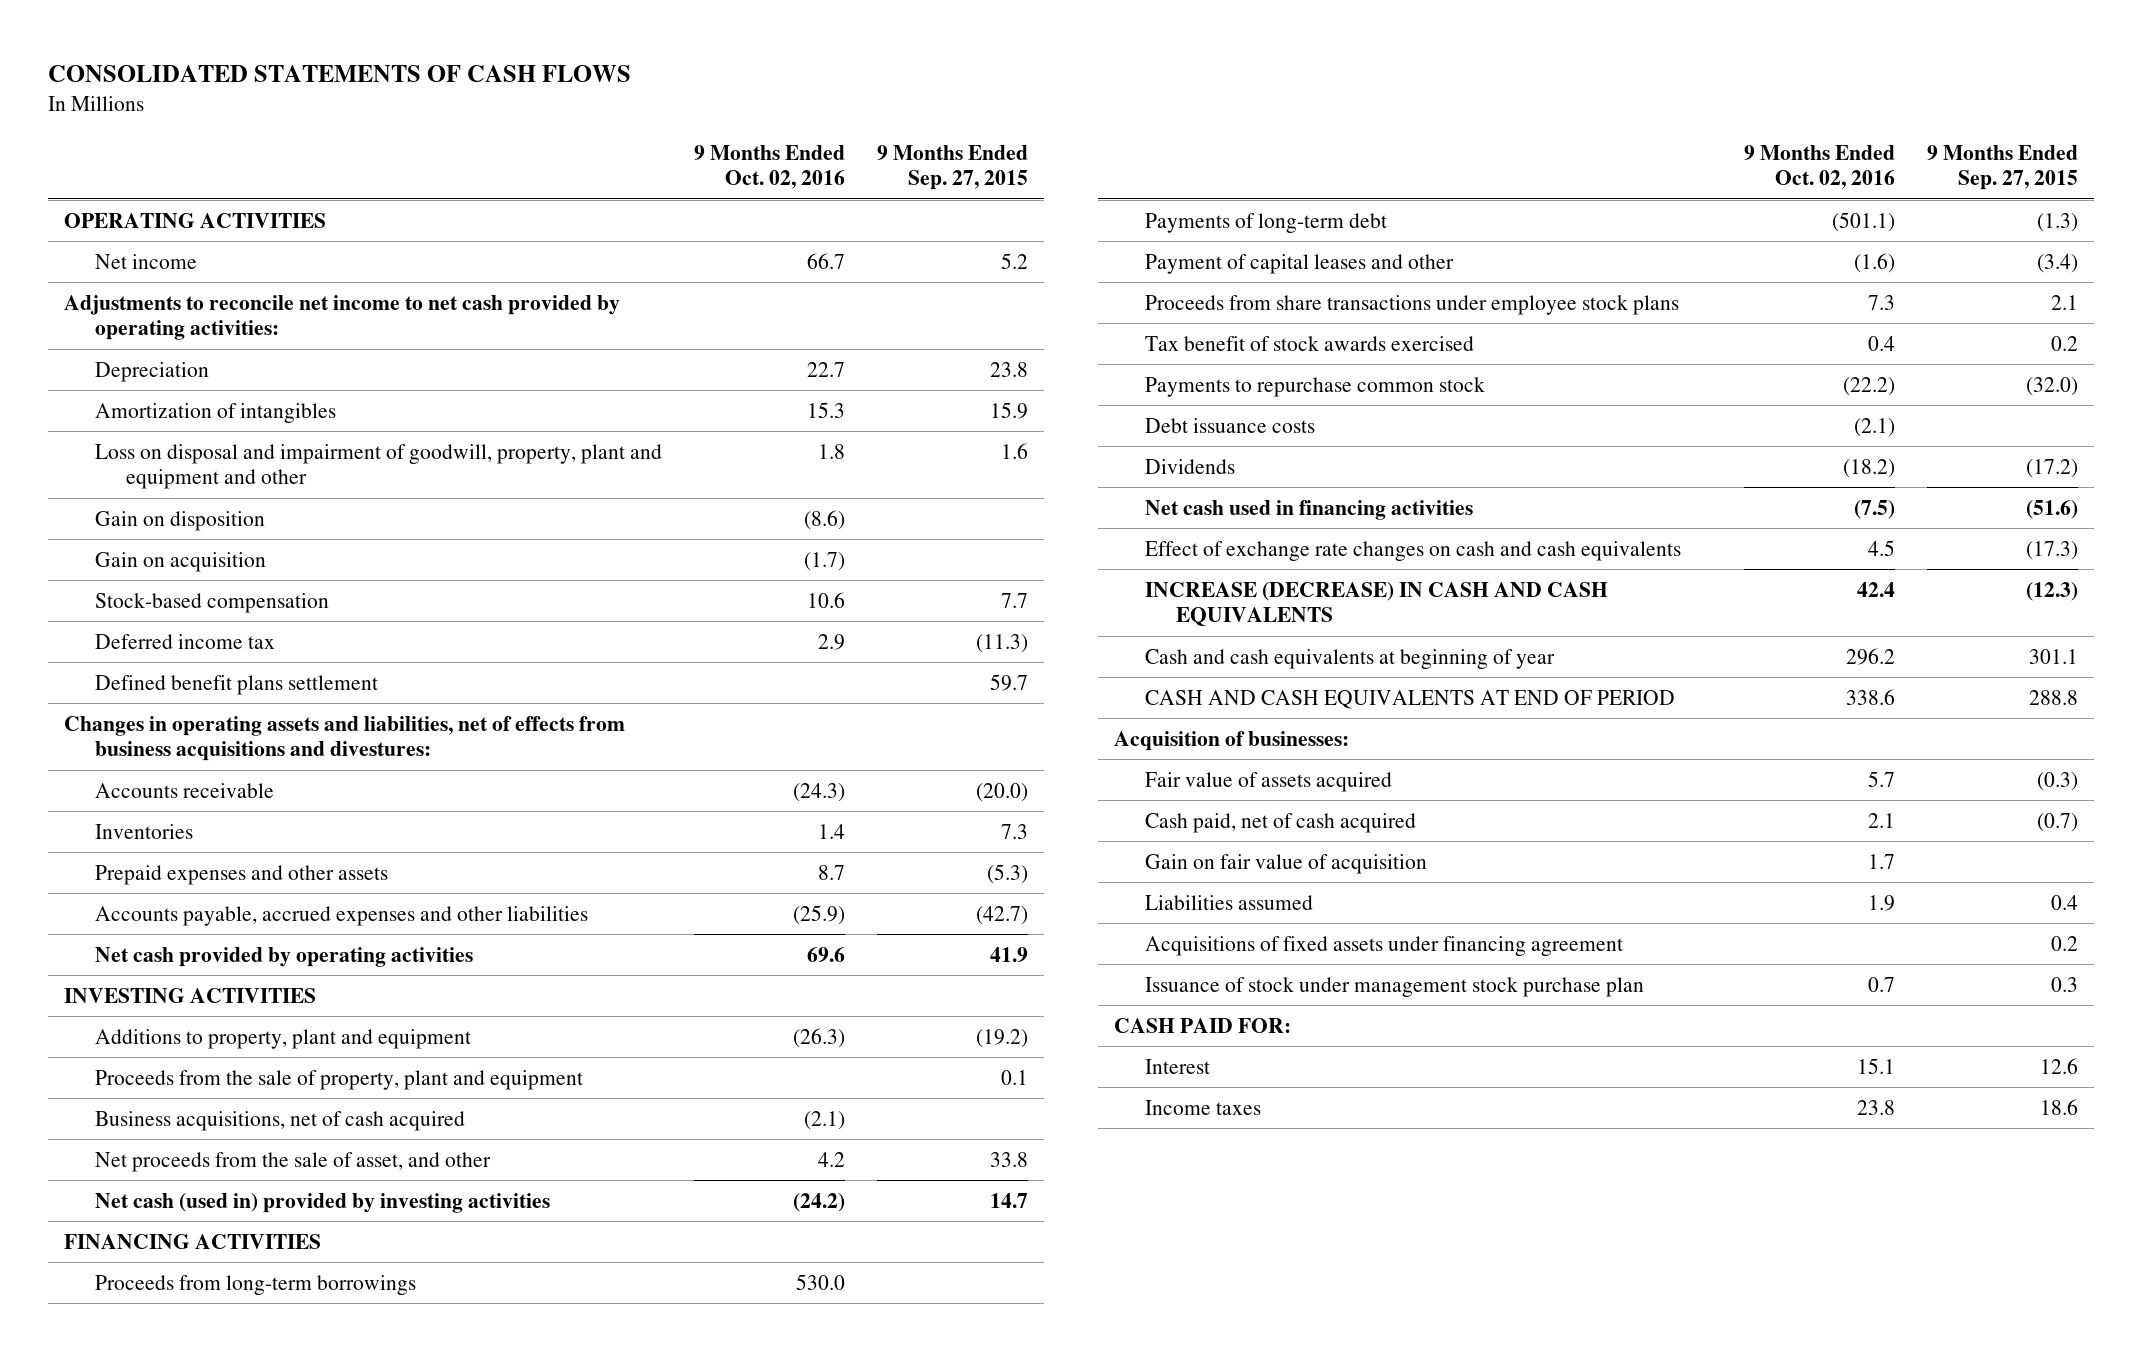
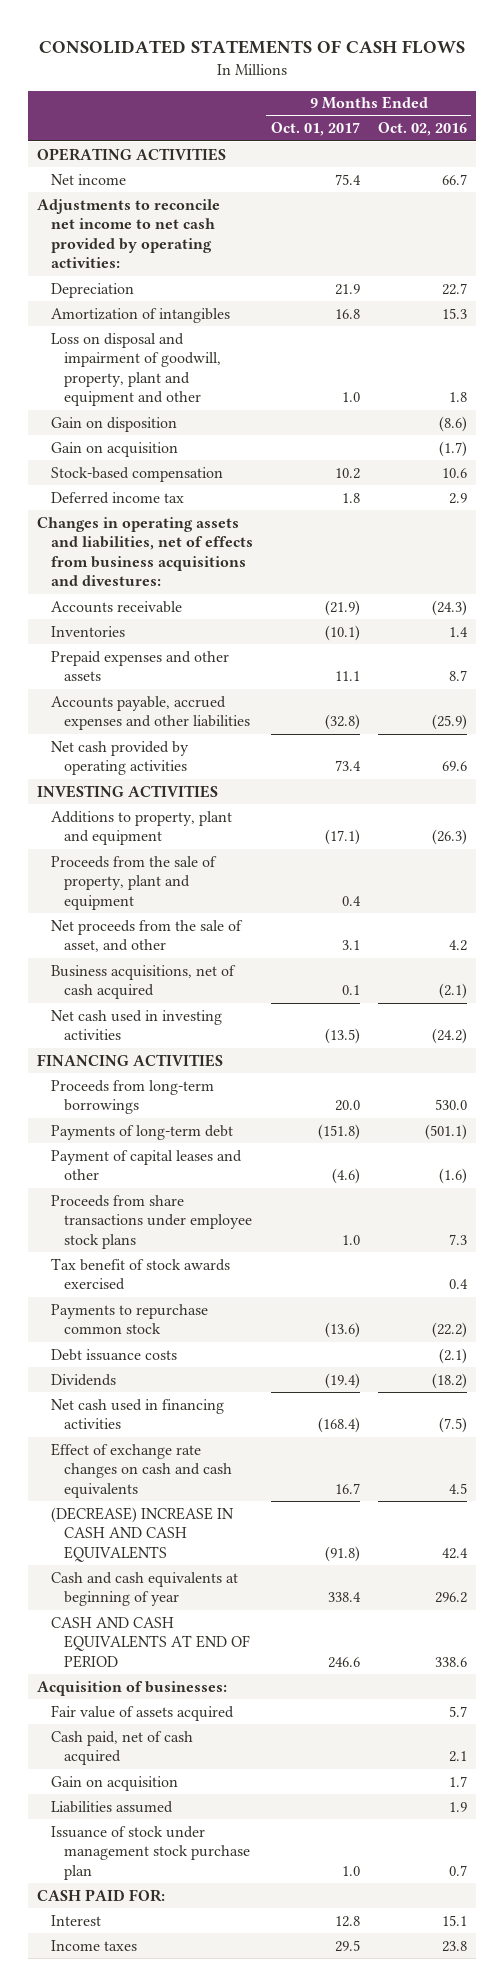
[877,144,1029,191] 9 Months Ended Sep. 27, 2015 -> none
none -> [270,122,360,137] Oct. 01, 2017
[95,674,379,695] Defined benefit plans settlement -> none
[95,1110,466,1131] Business acquisitions, net of cash acquired -> [50,964,236,1000] Business acquisitions, net of cash acquired
[95,1192,551,1213] Net cash (used in) provided by investing activities -> [50,1009,222,1041] Net cash used in investing activities
[1145,581,1609,627] INCREASE (DECREASE) IN CASH AND CASH EQUIVALENTS -> [50,1506,234,1562] (DECREASE) INCREASE IN CASH AND CASH EQUIVALENTS
[1145,853,1428,874] Gain on fair value of acquisition -> [50,1775,178,1791] Gain on acquisition
[1145,935,1624,956] Acquisitions of fixed assets under financing agreement -> none

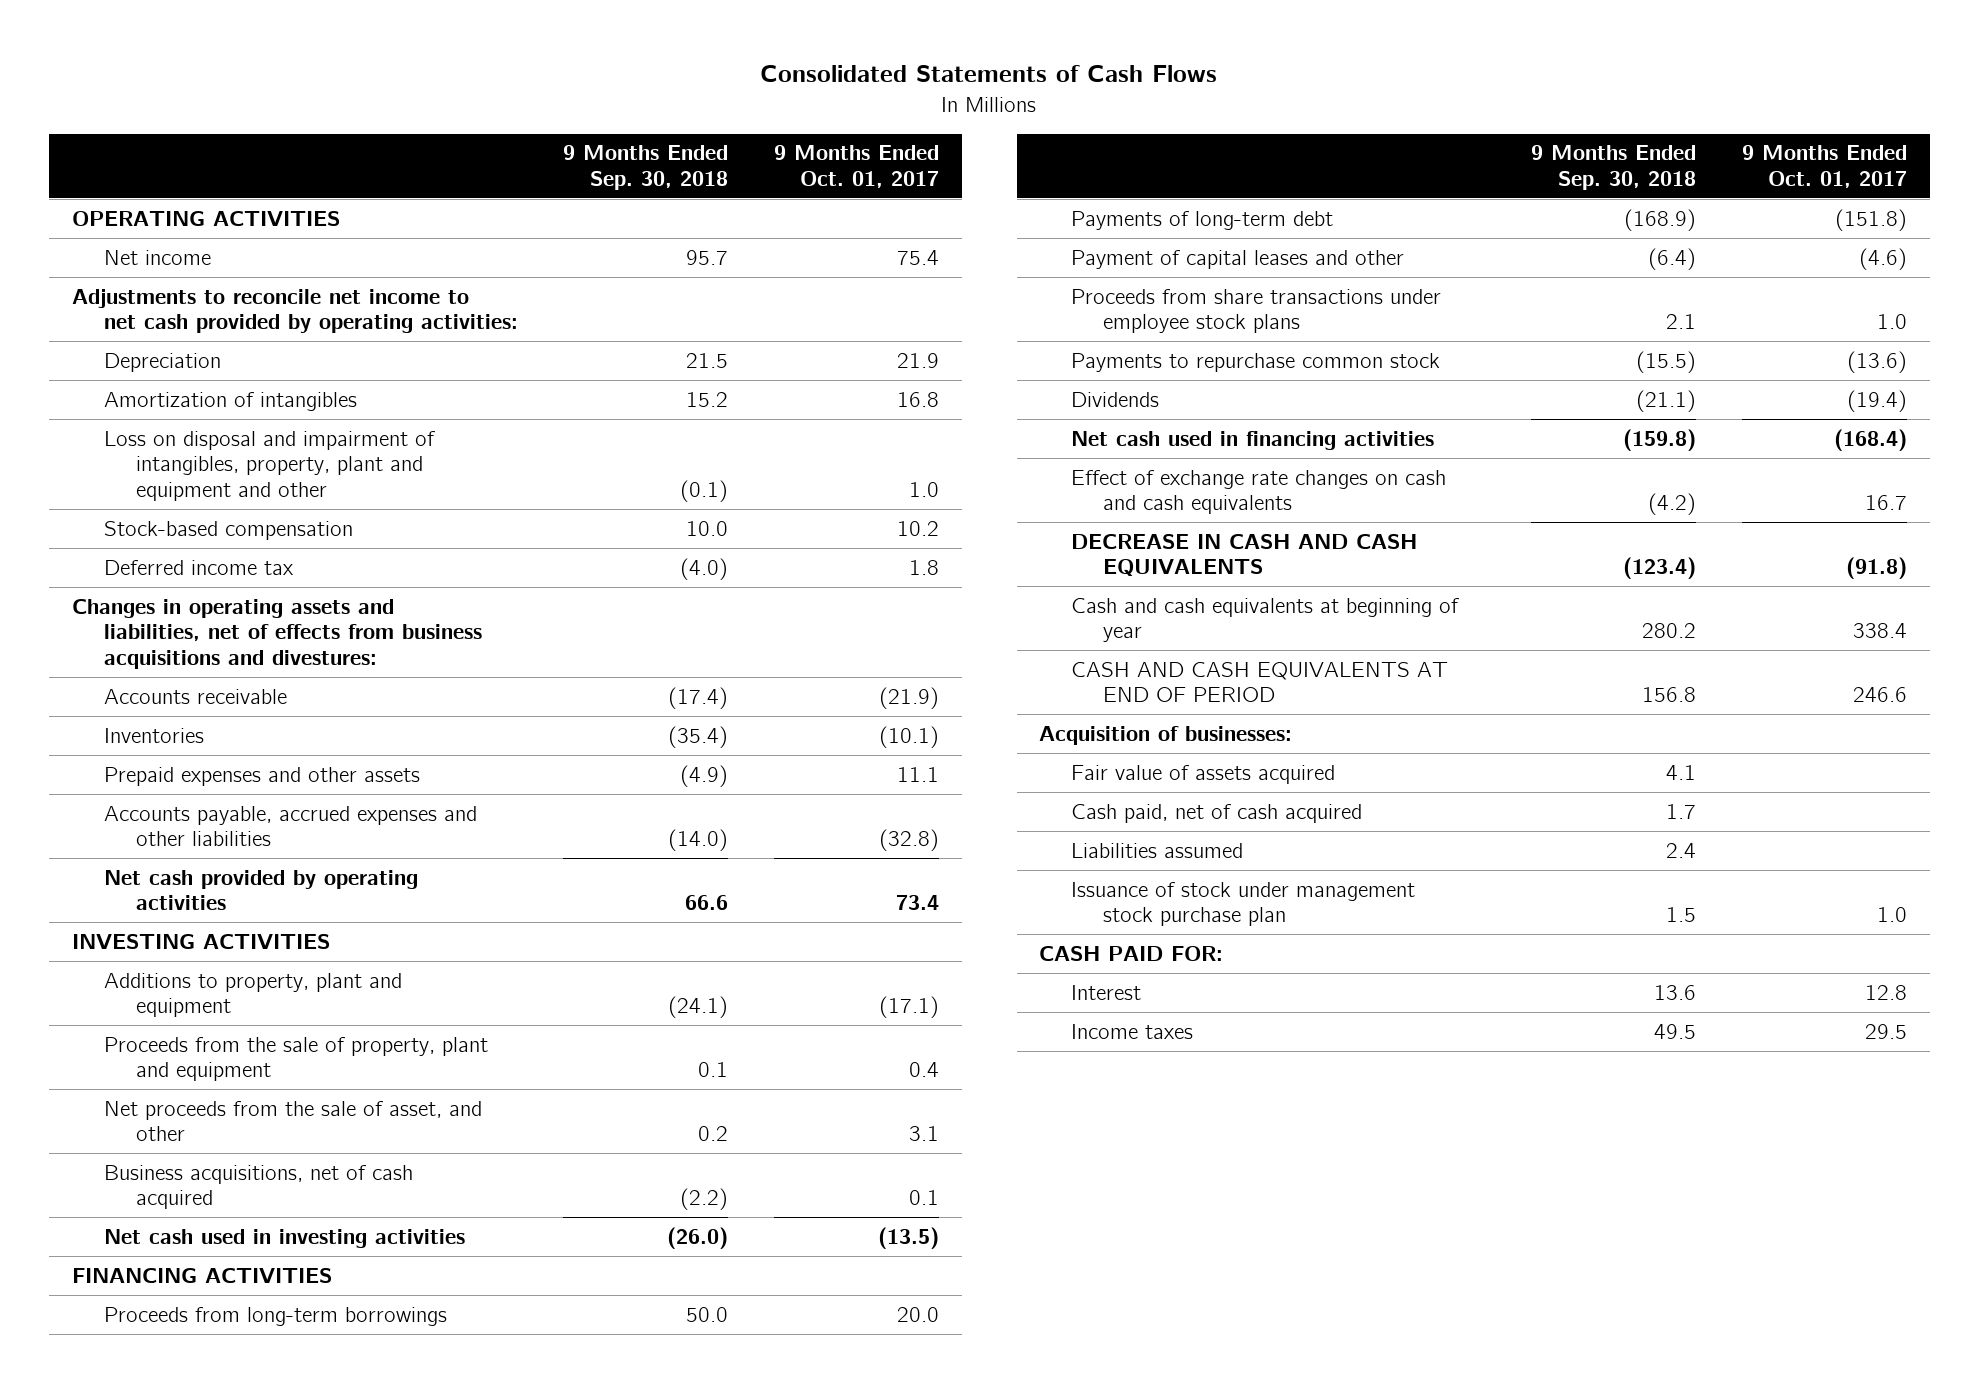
[38,40,465,55] CONSOLIDATED STATEMENTS OF CASH FLOWS -> [760,65,1218,83] Consolidated Statements of Cash Flows
[377,122,467,137] Oct. 02, 2016 -> none
none -> [563,145,729,190] 9 Months Ended Sep. 30, 2018
[50,416,177,432] Gain on disposition -> none
[50,441,178,457] Gain on acquisition -> none
[50,332,221,407] Loss on disposal and impairment of goodwill, property, plant and equipment and other -> [103,430,435,501] Loss on disposal and impairment of intangibles, property, plant and equipment and other
[50,1257,230,1291] Tax benefit of stock awards exercised -> none
[50,1348,177,1361] Debt issuance costs -> none
[50,1506,234,1562] (DECREASE) INCREASE IN CASH AND CASH EQUIVALENTS -> [1071,533,1418,577] DECREASE IN CASH AND CASH EQUIVALENTS
[50,1775,178,1791] Gain on acquisition -> none

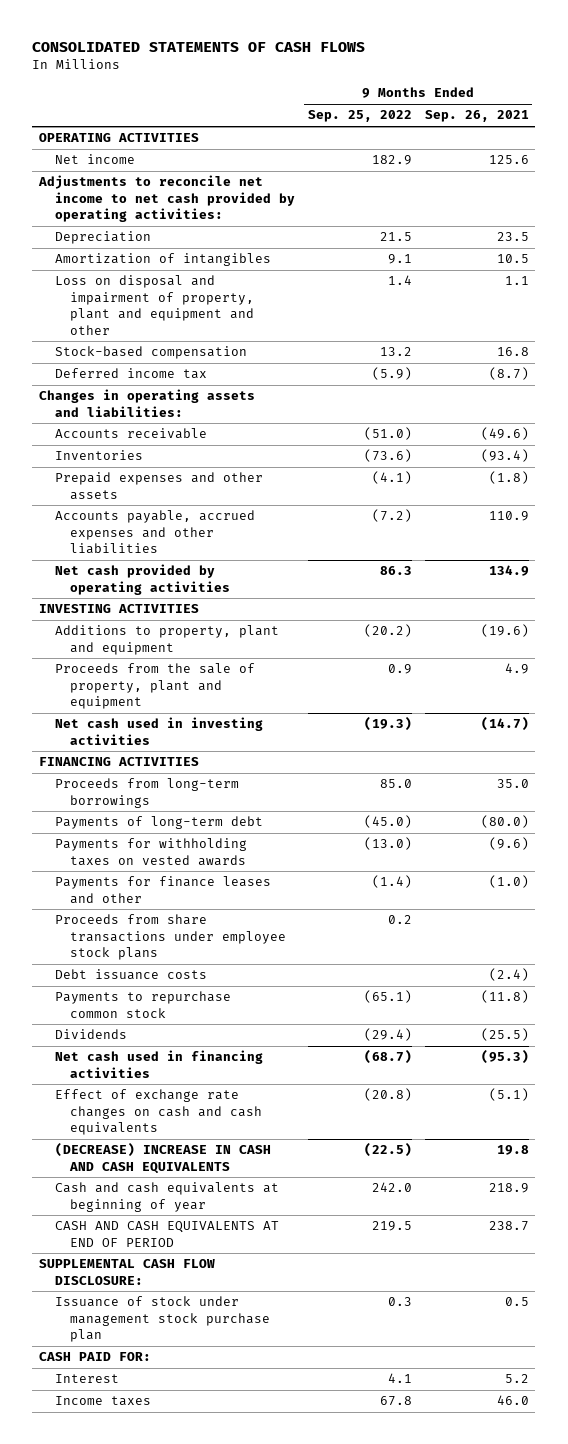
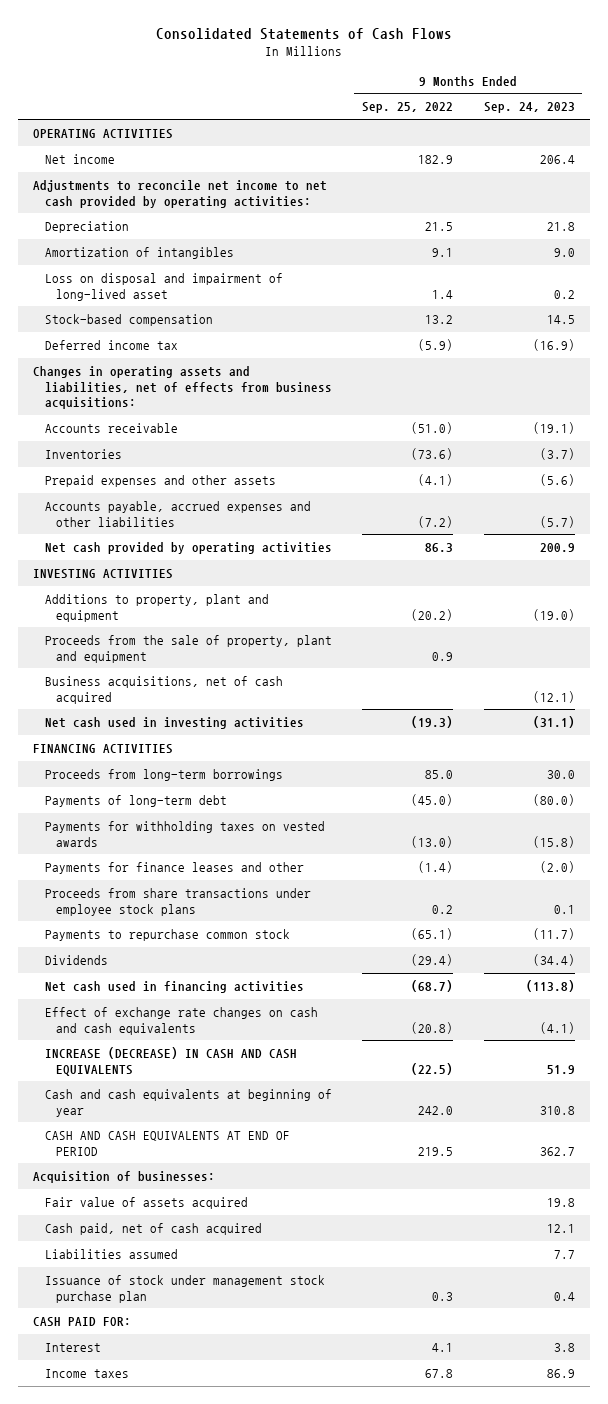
[32,42,366,53] CONSOLIDATED STATEMENTS OF CASH FLOWS -> [155,27,452,40] Consolidated Statements of Cash Flows
[424,110,529,123] Sep. 26, 2021 -> none
none -> [483,102,575,114] Sep. 24, 2023
[54,275,255,335] Loss on disposal and impairment of property, plant and equipment and other -> [44,272,283,301] Loss on disposal and impairment of long-lived asset
[39,389,256,417] Changes in operating assets and liabilities: -> [33,365,332,410] Changes in operating assets and liabilities, net of effects from business acquisitions:
none -> [44,675,283,704] Business acquisitions, net of cash acquired
[54,969,207,981] Debt issuance costs -> none
[54,1143,271,1174] (DECREASE) INCREASE IN CASH AND CASH EQUIVALENTS -> [44,1046,297,1076] INCREASE (DECREASE) IN CASH AND CASH EQUIVALENTS
[39,1259,216,1285] SUPPLEMENTAL CASH FLOW DISCLOSURE: -> none
none -> [33,1170,216,1183] Acquisition of businesses:
none -> [44,1196,248,1209] Fair value of assets acquired
none -> [44,1222,262,1235] Cash paid, net of cash acquired
none -> [44,1248,178,1259] Liabilities assumed

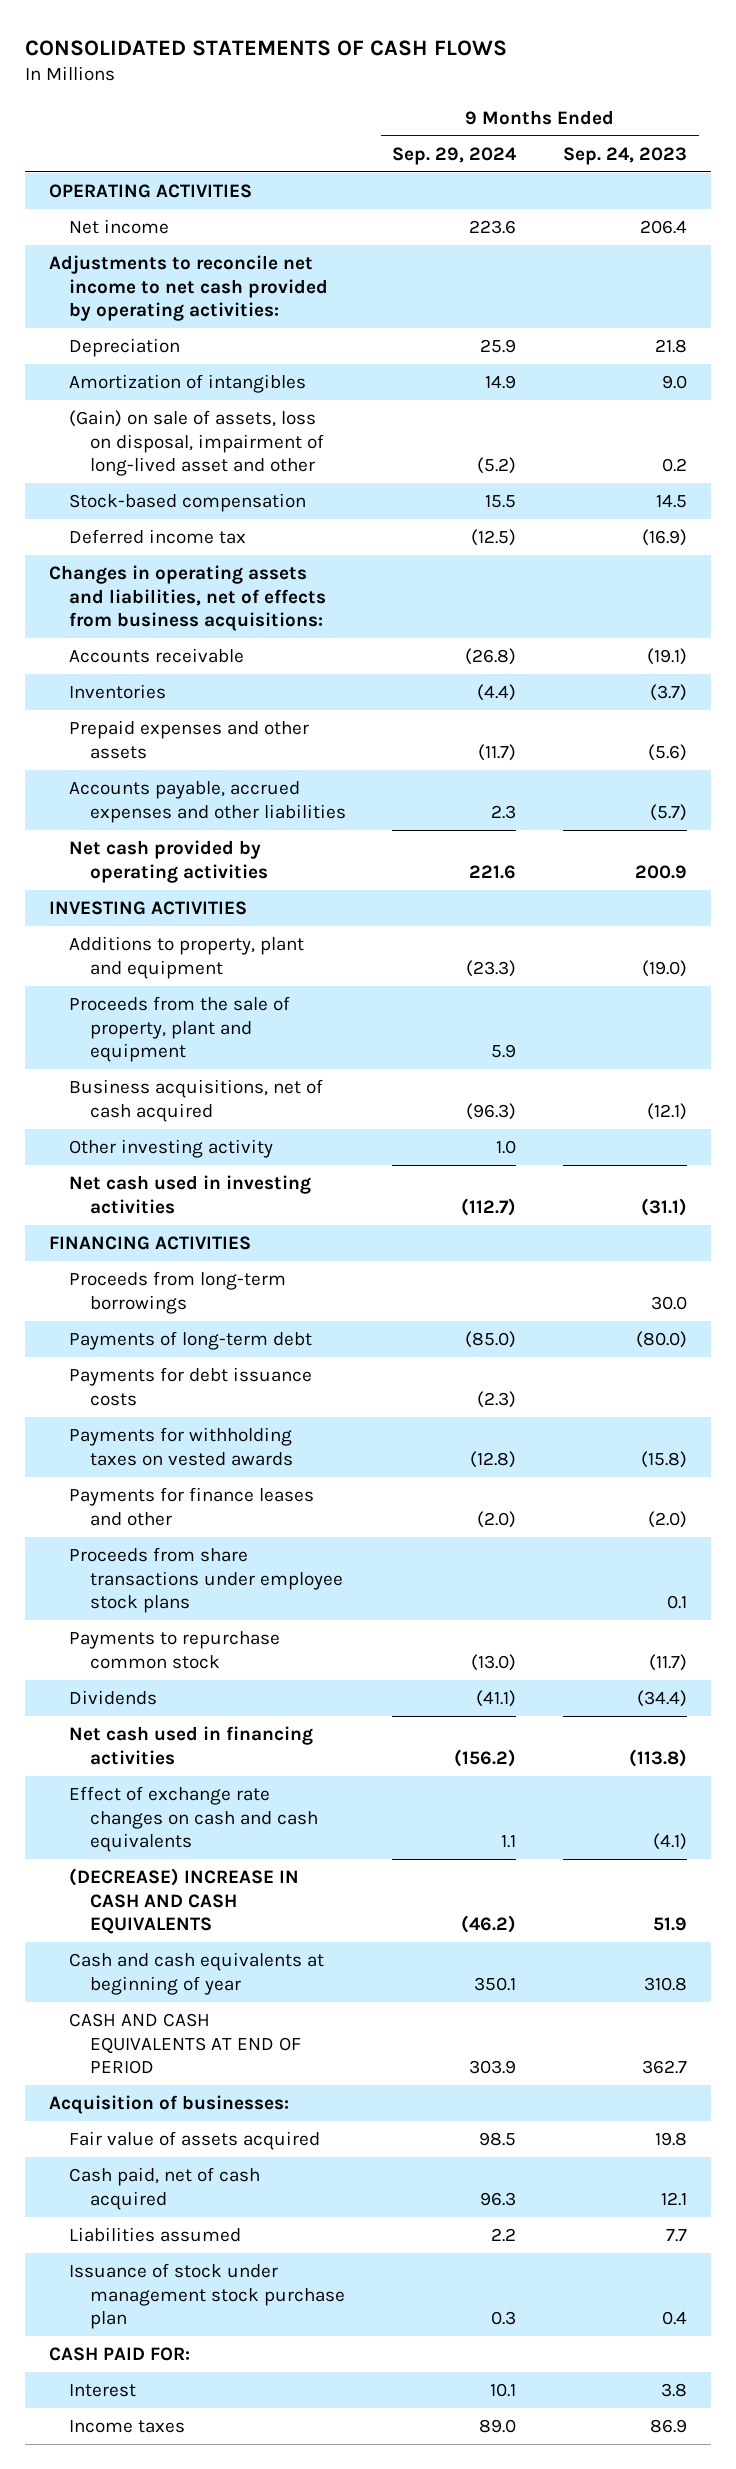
[155,27,452,40] Consolidated Statements of Cash Flows -> [25,39,508,56] CONSOLIDATED STATEMENTS OF CASH FLOWS
[362,102,454,114] Sep. 25, 2022 -> none
none -> [392,146,518,165] Sep. 29, 2024
[44,272,283,301] Loss on disposal and impairment of long-lived asset -> [69,410,324,477] (Gain) on sale of assets, loss on disposal, impairment of long-lived asset and other
none -> [69,1139,274,1159] Other investing activity
none -> [69,1367,313,1406] Payments for debt issuance costs
[44,1046,297,1076] INCREASE (DECREASE) IN CASH AND CASH EQUIVALENTS -> [69,1868,300,1935] (DECREASE) INCREASE IN CASH AND CASH EQUIVALENTS

